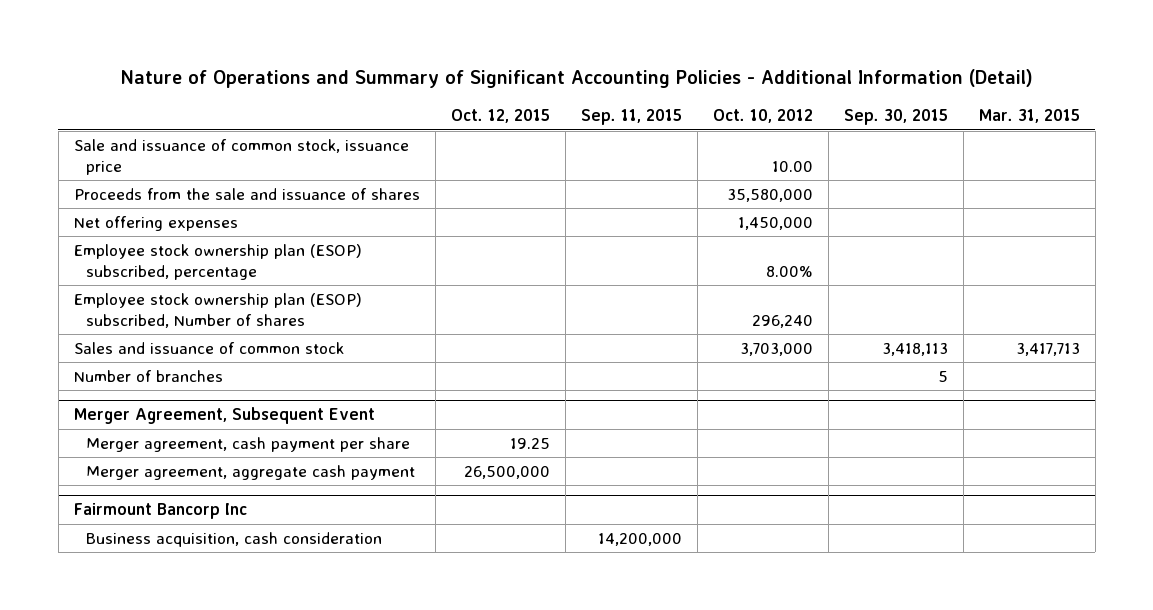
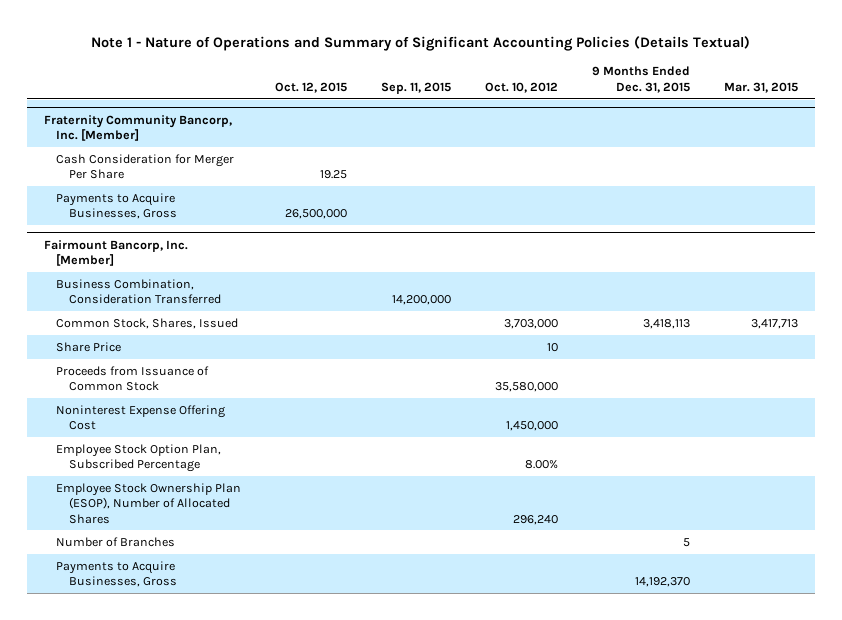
[119,69,1033,89] Nature of Operations and Summary of Significant Accounting Policies - Additional Information (Detail) -> [91,35,751,51] Note 1 - Nature of Operations and Summary of Significant Accounting Policies (Details Textual)
[843,109,948,126] Sep. 30, 2015 -> none
none -> [592,66,691,93] 9 Months Ended Dec. 31, 2015
[73,138,409,175] Sale and issuance of common stock, issuance price -> none
[73,187,420,200] Proceeds from the sale and issuance of shares -> none
[73,215,238,231] Net offering expenses -> none
[73,243,362,280] Employee stock ownership plan (ESOP) subscribed, percentage -> none
[73,292,362,328] Employee stock ownership plan (ESOP) subscribed, Number of shares -> none
[73,341,344,354] Sales and issuance of common stock -> none
[73,369,223,382] Number of branches -> none
[73,407,375,425] Merger Agreement, Subsequent Event -> none
[86,436,411,452] Merger agreement, cash payment per share -> none
[86,464,416,480] Merger agreement, aggregate cash payment -> none
none -> [43,114,232,141] Fraternity Community Bancorp, Inc. [Member]
none -> [56,153,235,180] Cash Consideration for Merger Per Share
none -> [56,192,177,220] Payments to Acquire Businesses, Gross
[73,503,247,520] Fairmount Bancorp Inc -> [43,239,188,266] Fairmount Bancorp, Inc. [Member]
[86,531,383,547] Business acquisition, cash consideration -> [56,278,221,305] Business Combination, Consideration Transferred
none -> [56,317,239,329] Common Stock, Shares, Issued
none -> [56,341,122,352] Share Price
none -> [56,365,210,392] Proceeds from Issuance of Common Stock
none -> [56,404,226,431] Noninterest Expense Offering Cost
none -> [56,443,222,473] Employee Stock Option Plan, Subscribed Percentage
none -> [56,482,242,524] Employee Stock Ownership Plan (ESOP), Number of Allocated Shares
none -> [56,536,176,547] Number of Branches
none -> [56,560,177,588] Payments to Acquire Businesses, Gross

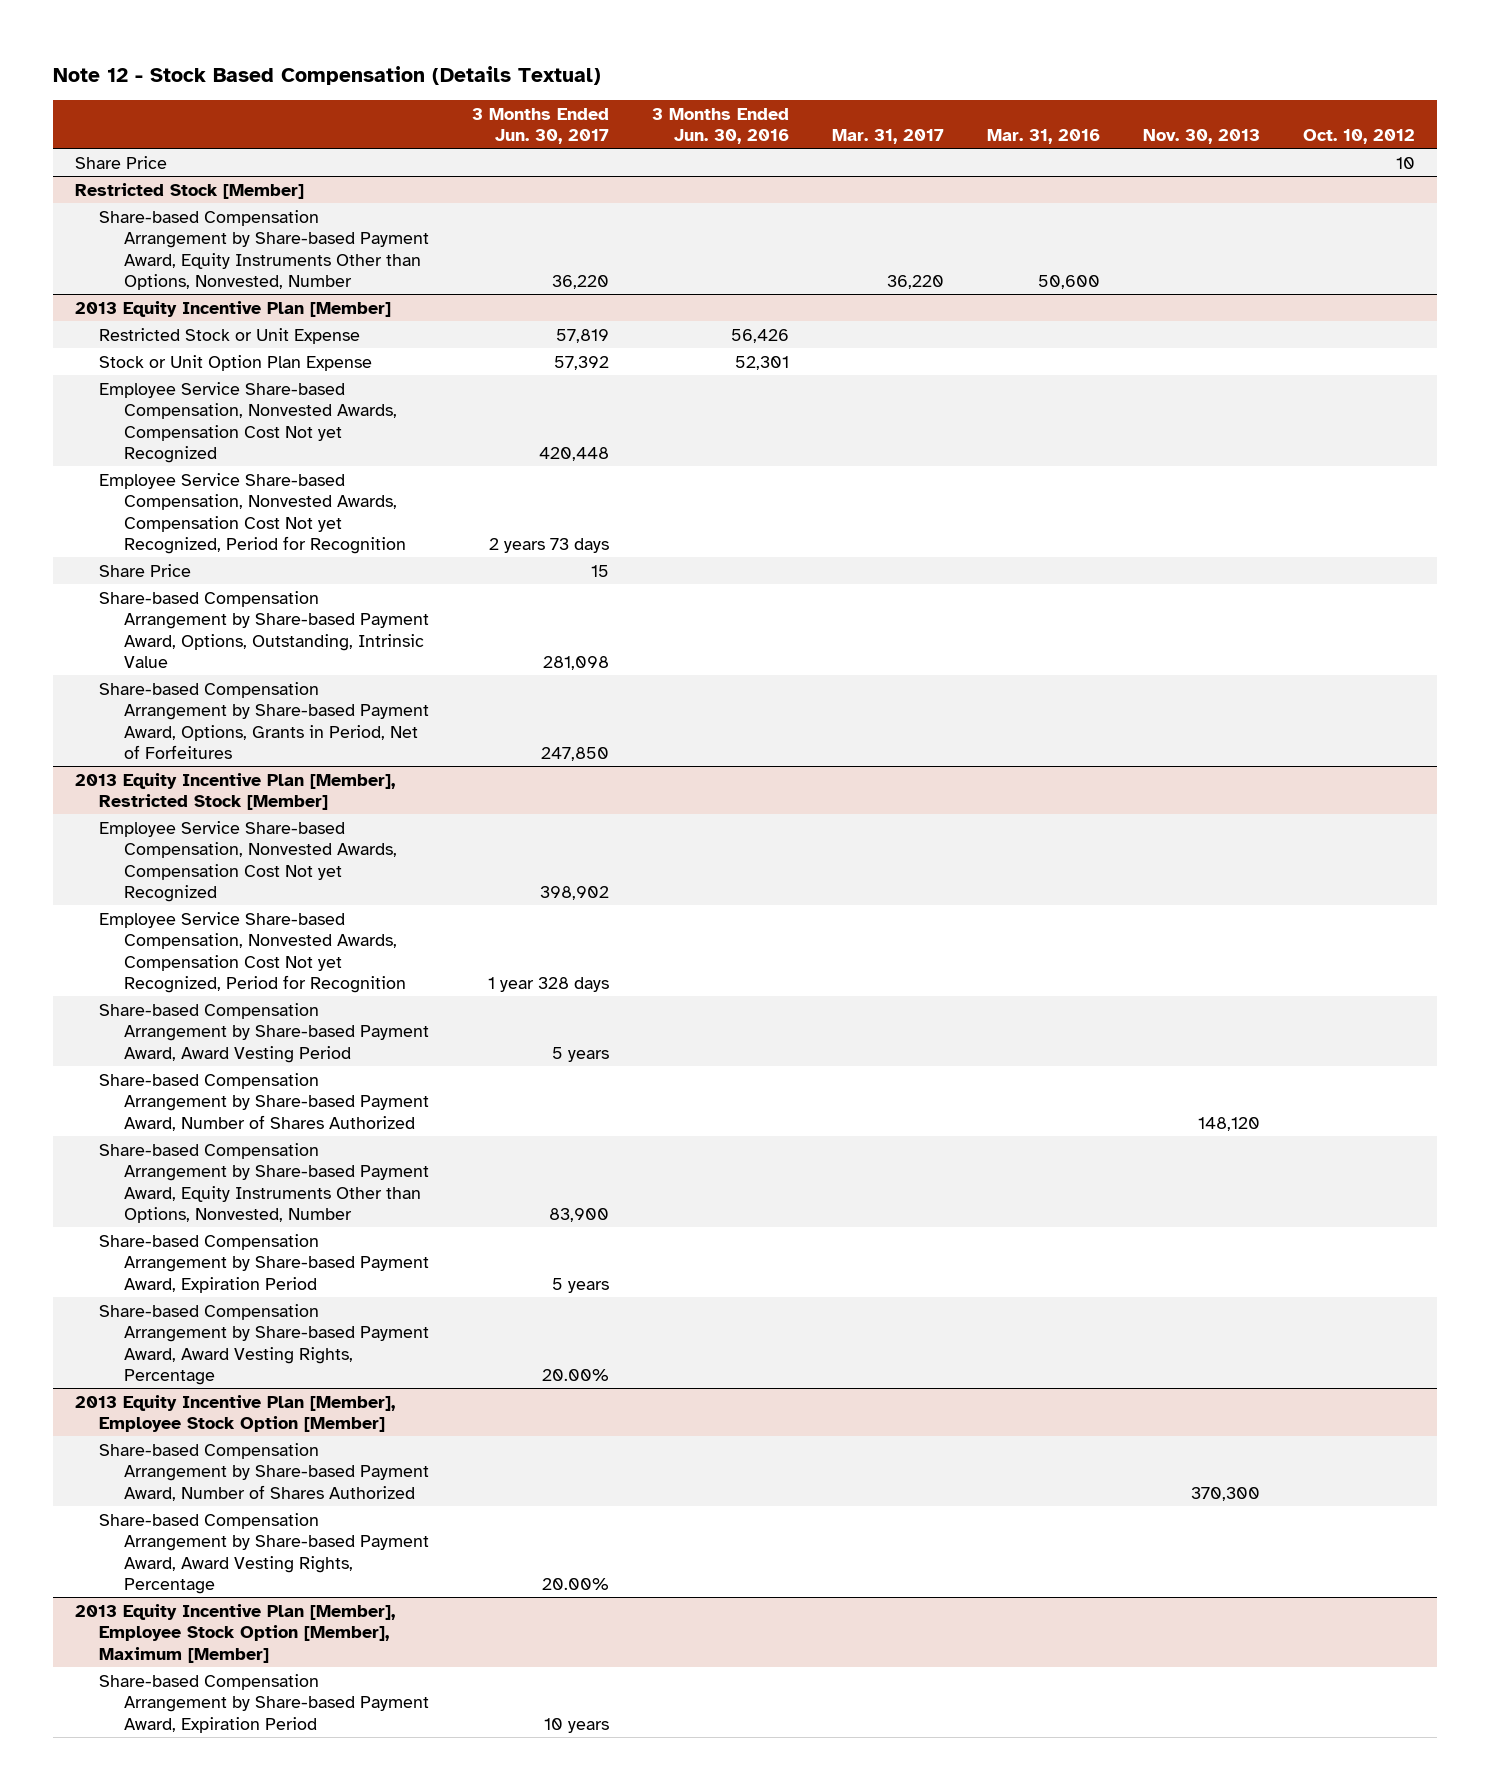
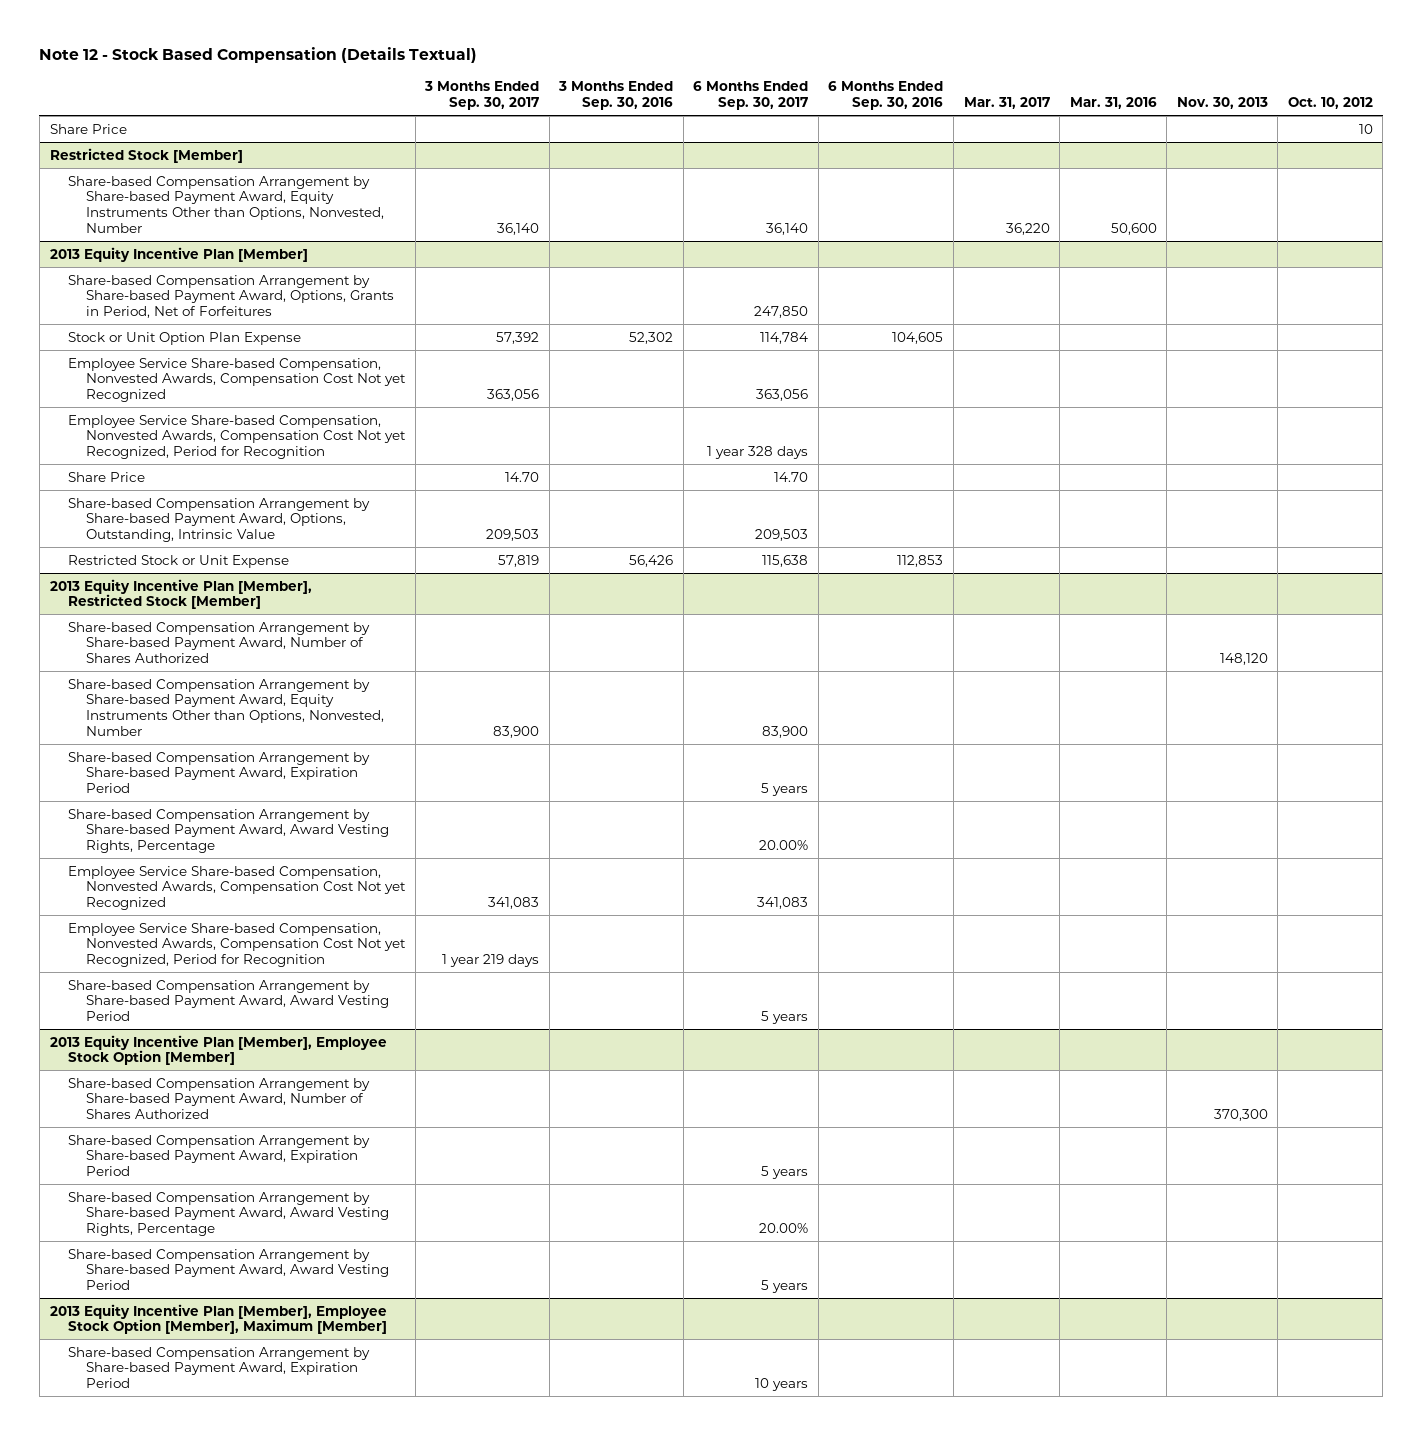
[471,107,609,145] 3 Months Ended Jun. 30, 2017 -> none
[651,107,789,145] 3 Months Ended Jun. 30, 2016 -> none
none -> [424,81,540,111] 3 Months Ended Sep. 30, 2017
none -> [558,81,674,111] 3 Months Ended Sep. 30, 2016
none -> [693,81,809,111] 6 Months Ended Sep. 30, 2017
none -> [828,81,944,111] 6 Months Ended Sep. 30, 2016
[99,681,429,760] Share-based Compensation Arrangement by Share-based Payment Award, Options, Grants in Period, Net of Forfeitures -> [67,274,395,319] Share-based Compensation Arrangement by Share-based Payment Award, Options, Grants in Period, Net of Forfeitures
[99,327,361,344] Restricted Stock or Unit Expense -> [67,554,289,568] Restricted Stock or Unit Expense
[99,820,397,903] Employee Service Share-based Compensation, Nonvested Awards, Compensation Cost Not yet Recognized -> [67,865,407,911] Employee Service Share-based Compensation, Nonvested Awards, Compensation Cost Not yet Recognized
[99,911,406,994] Employee Service Share-based Compensation, Nonvested Awards, Compensation Cost Not yet Recognized, Period for Recognition -> [67,922,407,968] Employee Service Share-based Compensation, Nonvested Awards, Compensation Cost Not yet Recognized, Period for Recognition
[99,1002,429,1063] Share-based Compensation Arrangement by Share-based Payment Award, Award Vesting Period -> [67,979,390,1022] Share-based Compensation Arrangement by Share-based Payment Award, Award Vesting Period
none -> [67,1134,370,1177] Share-based Compensation Arrangement by Share-based Payment Award, Expiration Period
none -> [67,1248,390,1291] Share-based Compensation Arrangement by Share-based Payment Award, Award Vesting Period

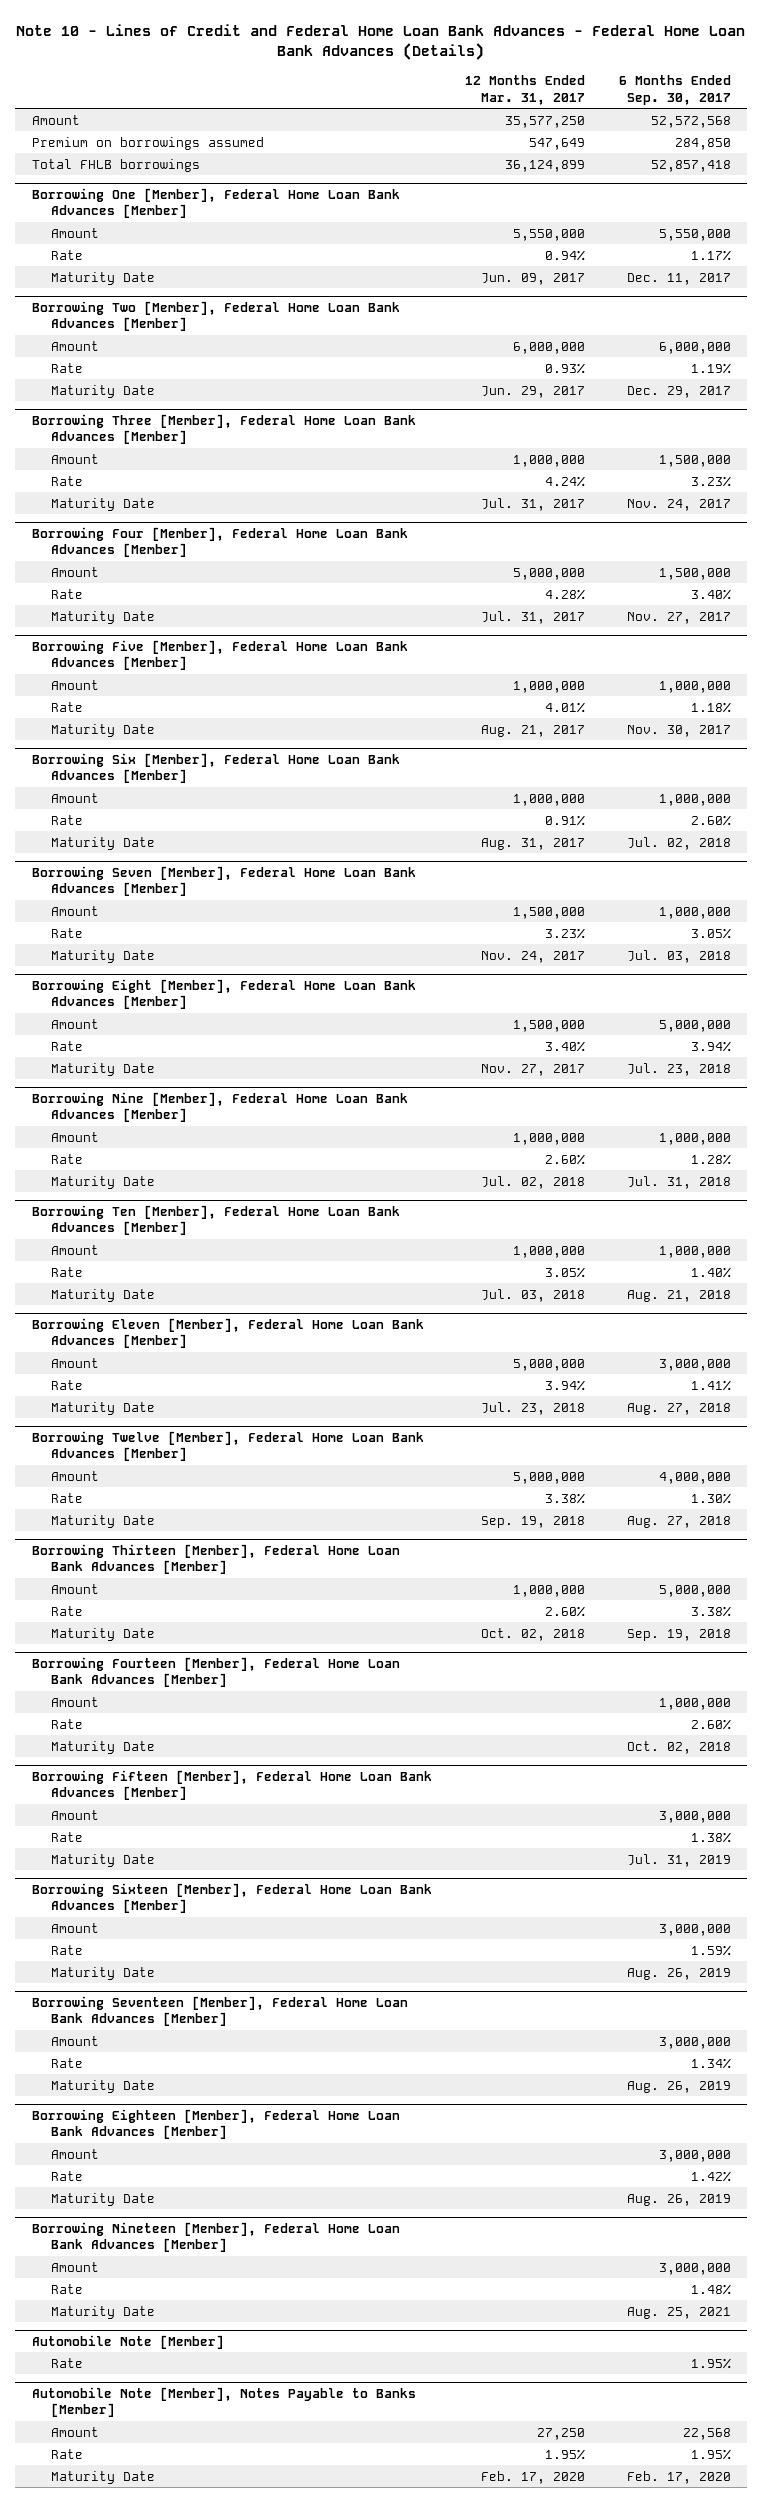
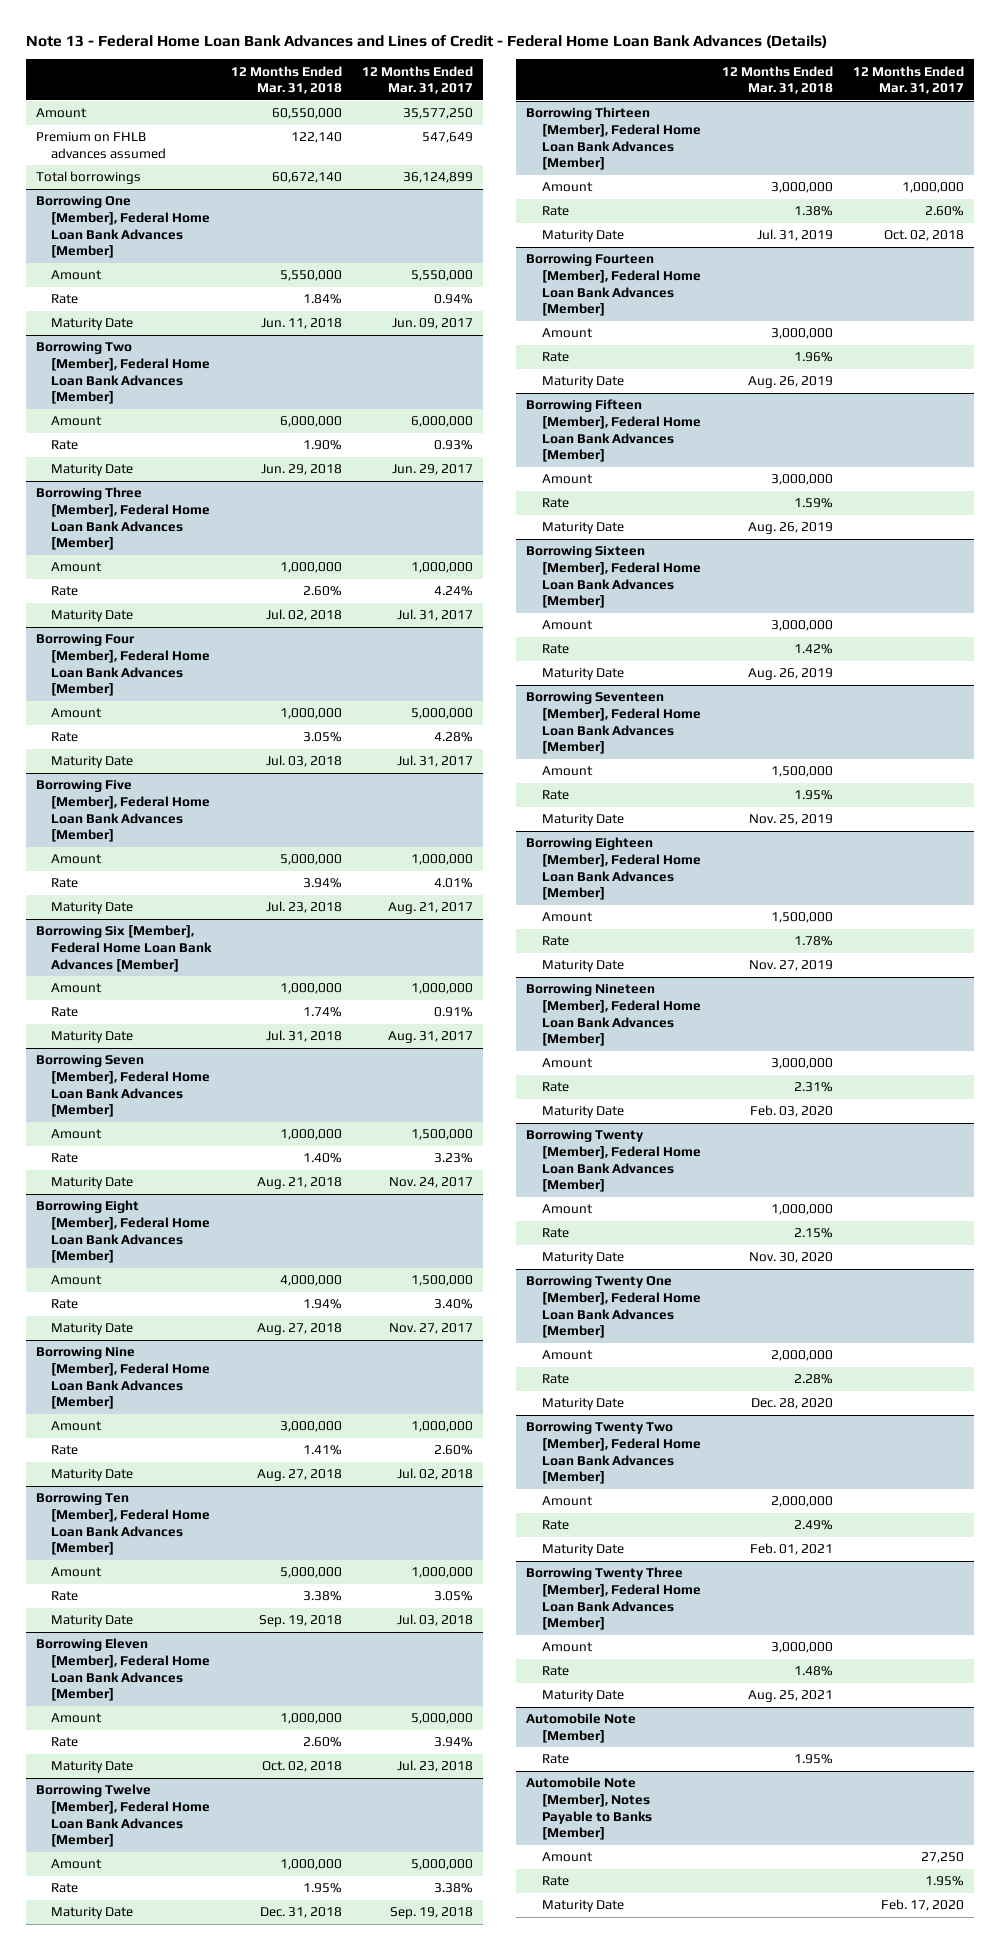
[16,23,746,61] Note 10 - Lines of Credit and Federal Home Loan Bank Advances - Federal Home Loan Bank Advances (Details) -> [25,35,827,49] Note 13 - Federal Home Loan Bank Advances and Lines of Credit - Federal Home Loan Bank Advances (Details)
[618,75,731,105] 6 Months Ended Sep. 30, 2017 -> none
none -> [230,65,342,95] 12 Months Ended Mar. 31, 2018
[31,136,264,150] Premium on borrowings assumed -> [35,132,166,159] Premium on FHLB advances assumed
[31,158,200,172] Total FHLB borrowings -> [35,171,141,185] Total borrowings
none -> [526,1130,701,1193] Borrowing Twenty [Member], Federal Home Loan Bank Advances [Member]
none -> [541,1204,593,1215] Amount
none -> [541,1228,569,1239] Rate
none -> [541,1252,624,1265] Maturity Date
none -> [526,1276,701,1339] Borrowing Twenty One [Member], Federal Home Loan Bank Advances [Member]
none -> [541,1350,593,1361] Amount
none -> [541,1374,569,1385] Rate
none -> [541,1398,624,1411] Maturity Date
none -> [526,1422,701,1485] Borrowing Twenty Two [Member], Federal Home Loan Bank Advances [Member]
none -> [541,1496,593,1507] Amount
none -> [541,1520,569,1531] Rate
none -> [541,1544,624,1557] Maturity Date
none -> [526,1567,701,1631] Borrowing Twenty Three [Member], Federal Home Loan Bank Advances [Member]
none -> [541,1642,593,1653] Amount
none -> [541,1666,569,1677] Rate
none -> [541,1690,624,1703] Maturity Date

